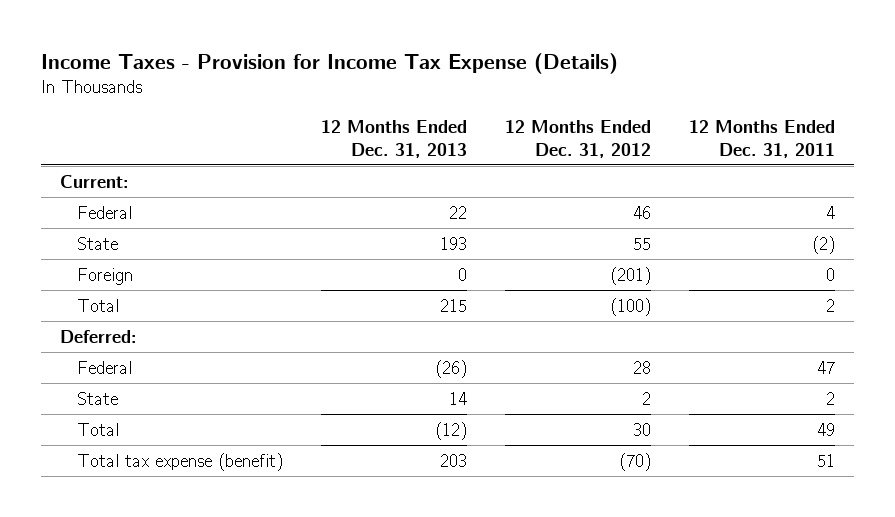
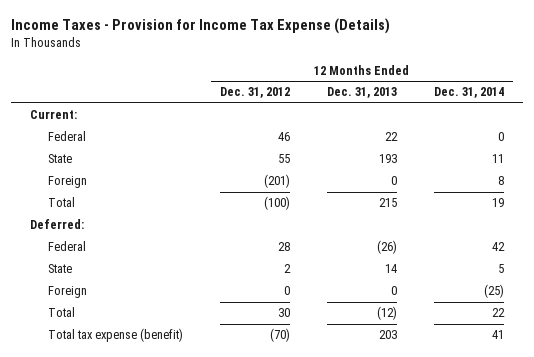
[689,119,836,158] 12 Months Ended Dec. 31, 2011 -> none
none -> [434,87,505,99] Dec. 31, 2014
none -> [48,286,88,299] Foreign

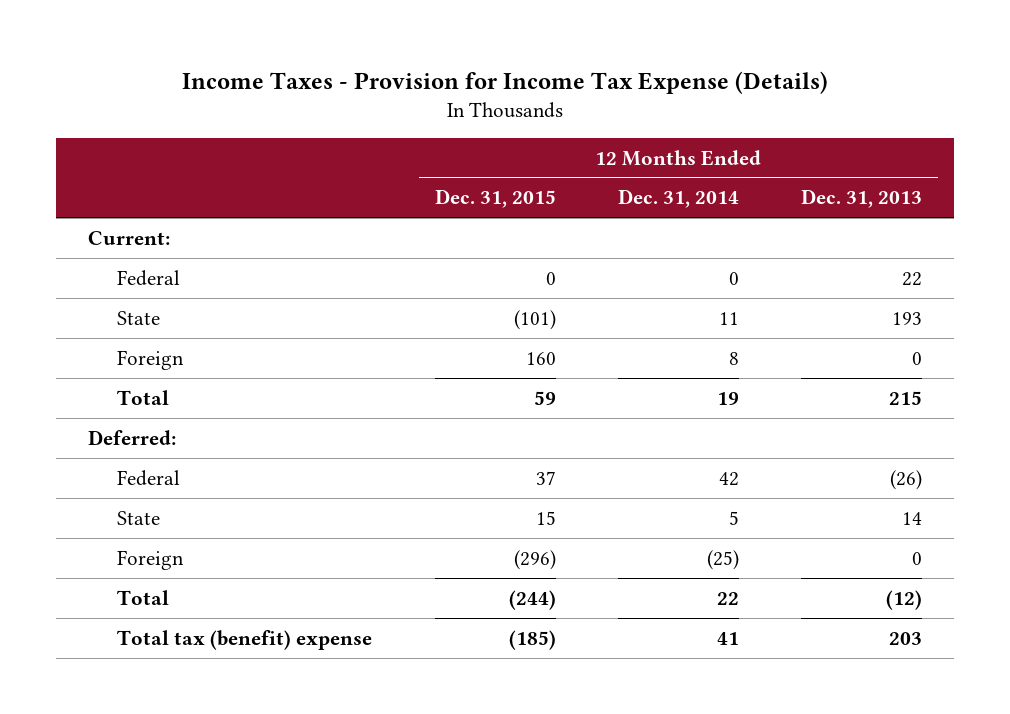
[220,87,291,99] Dec. 31, 2012 -> none
none -> [434,189,556,209] Dec. 31, 2015
[48,328,184,343] Total tax expense (benefit) -> [117,629,373,650] Total tax (benefit) expense

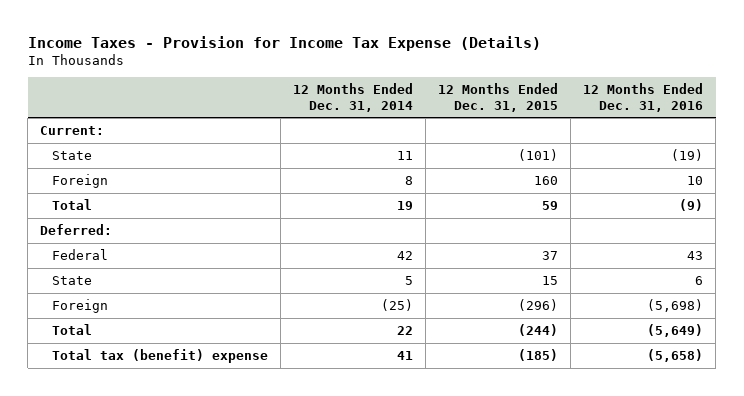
[801,189,923,209] Dec. 31, 2013 -> none
none -> [583,83,704,112] 12 Months Ended Dec. 31, 2016
[117,269,181,286] Federal -> none

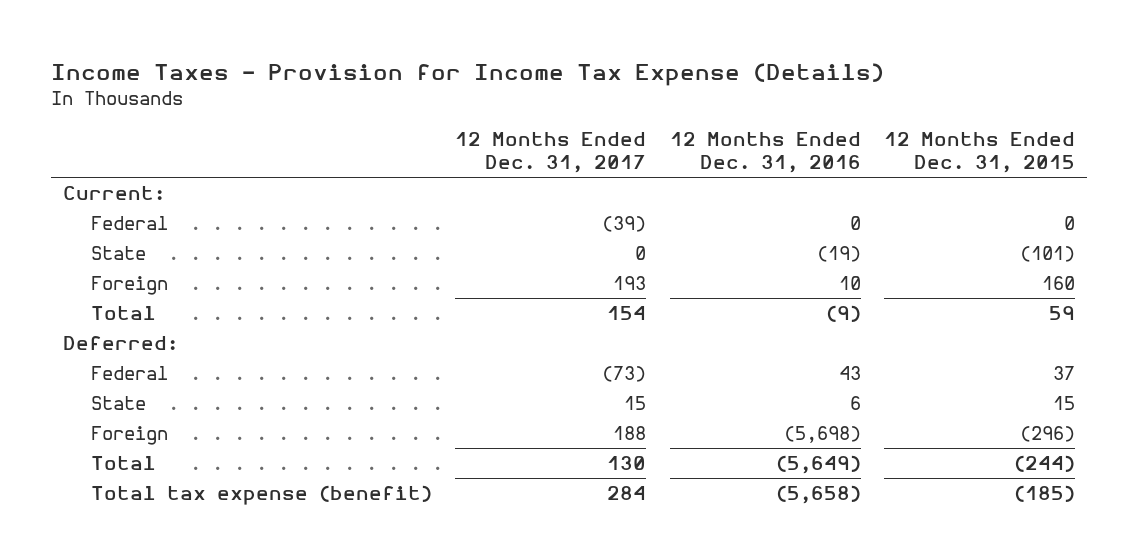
[293,83,414,112] 12 Months Ended Dec. 31, 2014 -> none
none -> [455,131,647,174] 12 Months Ended Dec. 31, 2017
none -> [90,216,168,231] Federal
[52,349,269,364] Total tax (benefit) expense -> [90,485,432,506] Total tax expense (benefit)

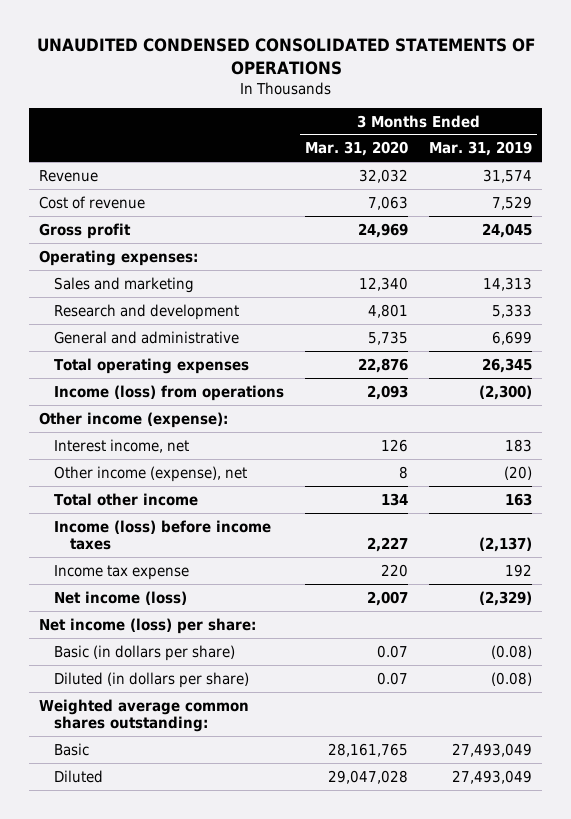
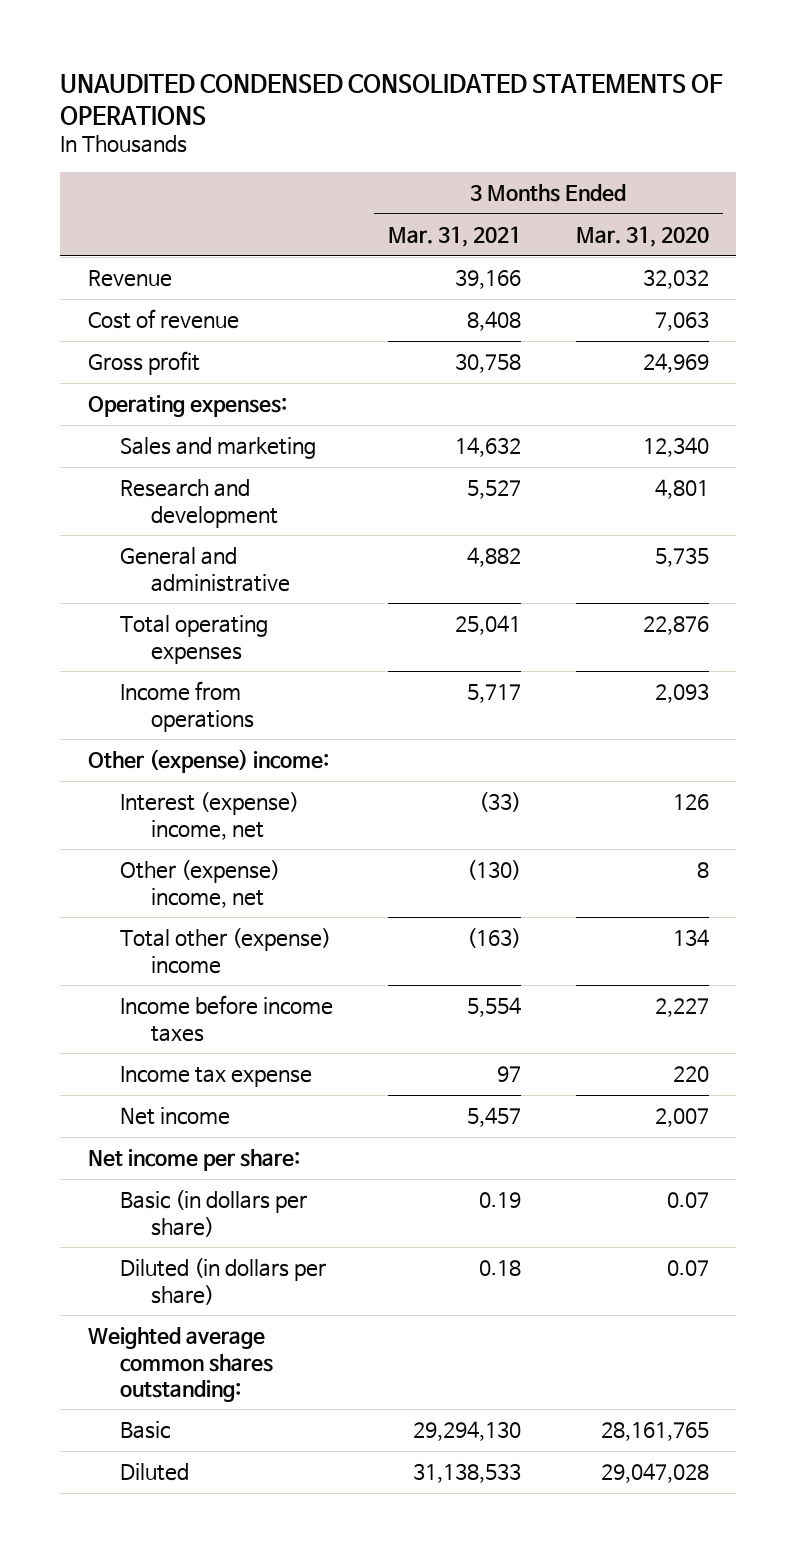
[428,141,532,157] Mar. 31, 2019 -> none
none -> [387,226,521,248] Mar. 31, 2021
[54,384,285,401] Income (loss) from operations -> [119,681,255,732] Income from operations
[39,411,229,428] Other income (expense): -> [87,749,329,774] Other (expense) income:
[54,438,190,453] Interest income, net -> [119,792,299,840] Interest (expense) income, net
[54,465,248,482] Other income (expense), net -> [119,860,280,908] Other (expense) income, net
[54,492,199,506] Total other income -> [119,928,331,974] Total other (expense) income
[54,519,272,550] Income (loss) before income taxes -> [119,995,333,1042] Income before income taxes
[54,590,188,605] Net income (loss) -> [119,1107,230,1126] Net income
[39,617,257,634] Net income (loss) per share: -> [87,1149,300,1172] Net income per share:

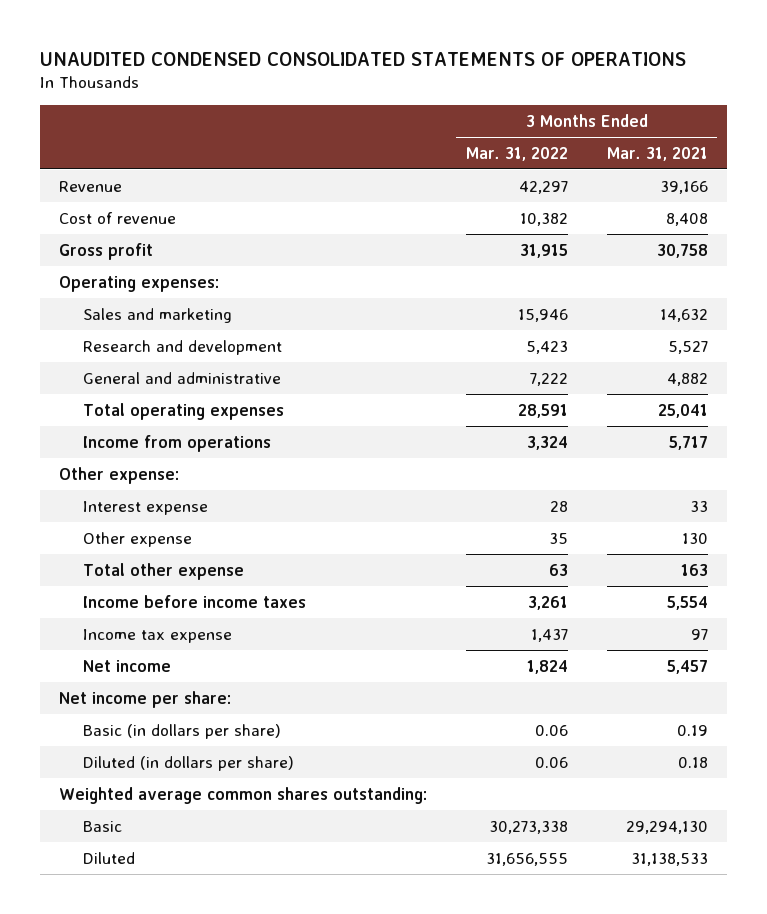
[575,226,709,248] Mar. 31, 2020 -> none
none -> [465,146,568,161] Mar. 31, 2022
[87,749,329,774] Other (expense) income: -> [58,466,179,484] Other expense:
[119,792,299,840] Interest (expense) income, net -> [82,500,208,515] Interest expense
[478,792,521,813] (33) -> [689,500,708,512] 33
[119,860,280,908] Other (expense) income, net -> [82,531,192,547] Other expense
[466,860,521,881] (130) -> [681,532,708,544] 130
[119,928,331,974] Total other (expense) income -> [82,562,244,580] Total other expense
[466,928,521,949] (163) -> [680,563,708,576] 163

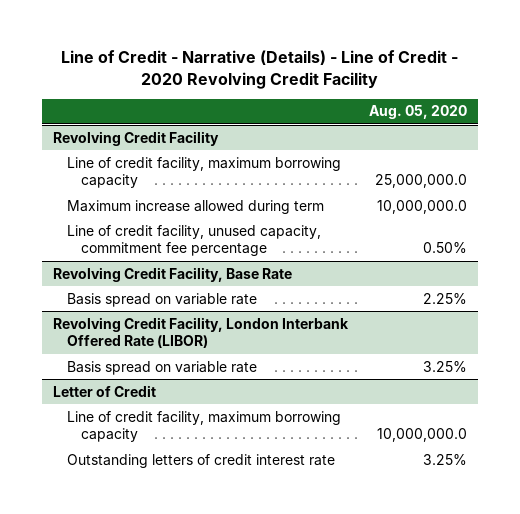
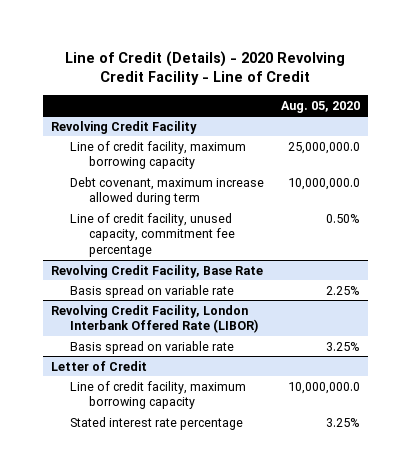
[60,50,458,89] Line of Credit - Narrative (Details) - Line of Credit - 2020 Revolving Credit Facility -> [65,50,346,86] Line of Credit (Details) - 2020 Revolving Credit Facility - Line of Credit
[66,199,324,214] Maximum increase allowed during term -> [69,176,264,206] Debt covenant, maximum increase allowed during term
[66,453,335,468] Outstanding letters of credit interest rate -> [69,416,243,430] Stated interest rate percentage

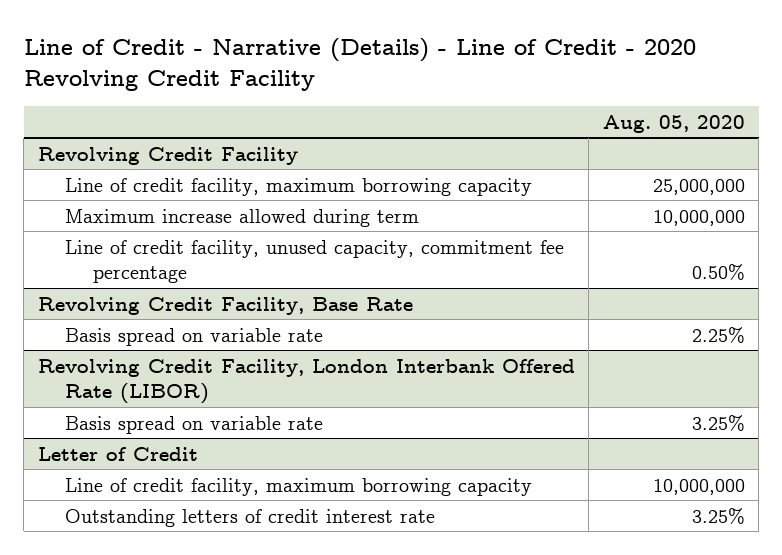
[65,50,346,86] Line of Credit (Details) - 2020 Revolving Credit Facility - Line of Credit -> [23,37,696,91] Line of Credit - Narrative (Details) - Line of Credit - 2020 Revolving Credit Facility
[287,141,360,154] 25,000,000.0 -> [652,178,745,195] 25,000,000
[69,176,264,206] Debt covenant, maximum increase allowed during term -> [65,208,420,227] Maximum increase allowed during term
[287,177,360,190] 10,000,000.0 -> [652,209,745,226] 10,000,000
[287,381,360,394] 10,000,000.0 -> [652,478,745,495] 10,000,000
[69,416,243,430] Stated interest rate percentage -> [65,508,436,527] Outstanding letters of credit interest rate

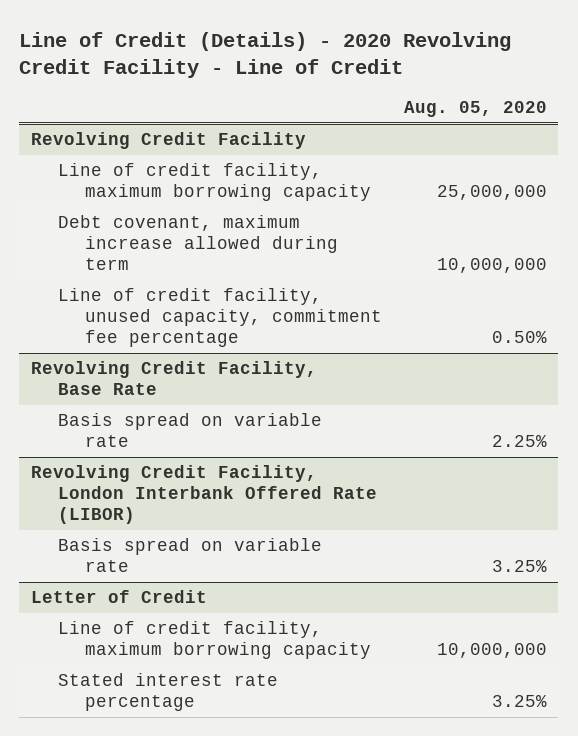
[23,37,696,91] Line of Credit - Narrative (Details) - Line of Credit - 2020 Revolving Credit Facility -> [19,31,512,79] Line of Credit (Details) - 2020 Revolving Credit Facility - Line of Credit
[65,208,420,227] Maximum increase allowed during term -> [57,215,338,271] Debt covenant, maximum increase allowed during term
[65,508,436,527] Outstanding letters of credit interest rate -> [57,673,278,712] Stated interest rate percentage

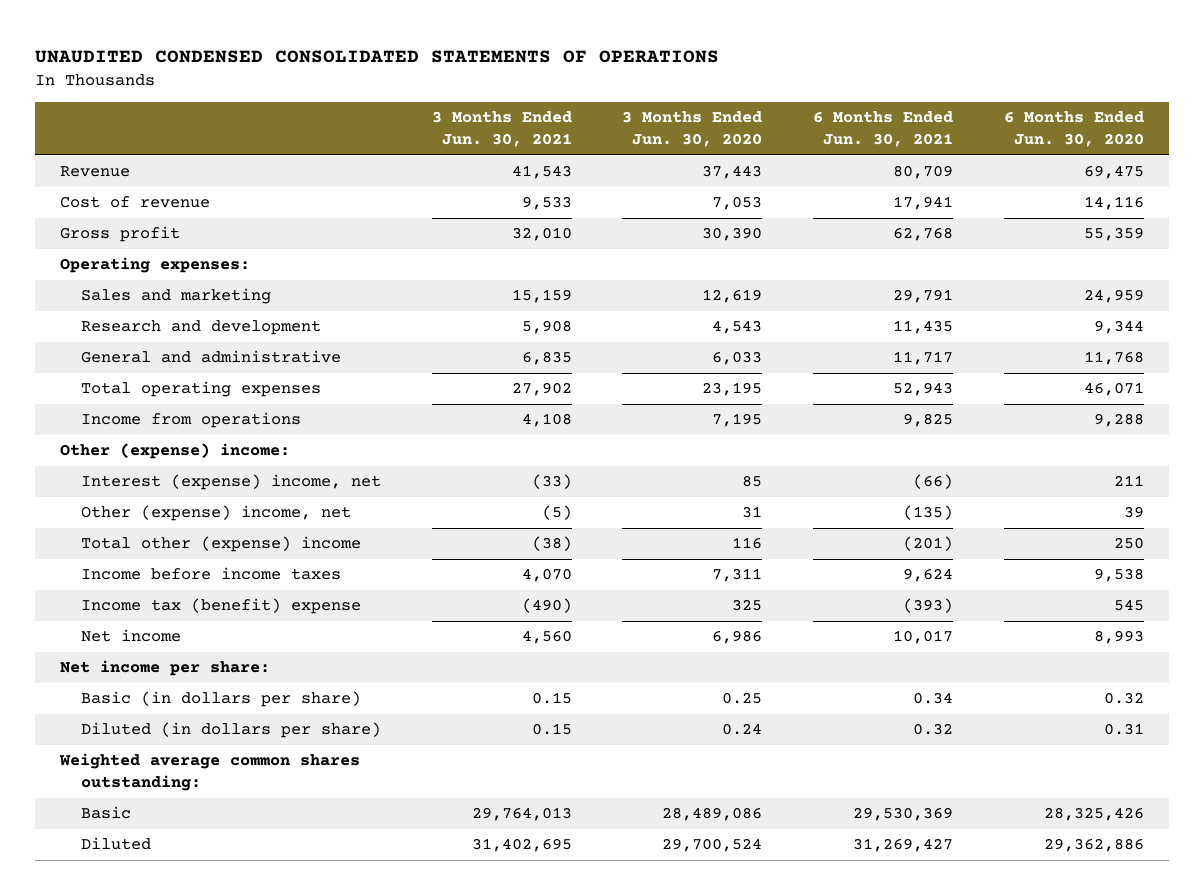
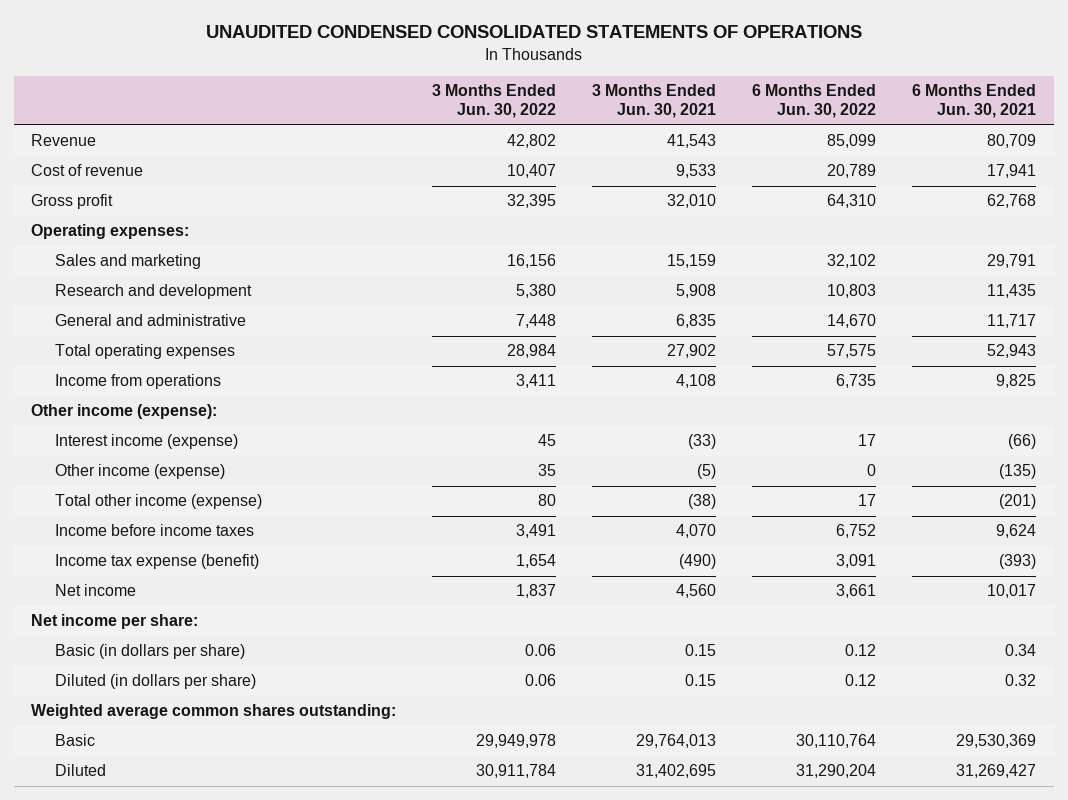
[622,111,763,148] 3 Months Ended Jun. 30, 2020 -> none
[1003,111,1144,148] 6 Months Ended Jun. 30, 2020 -> none
none -> [432,84,557,119] 3 Months Ended Jun. 30, 2022
none -> [752,84,877,119] 6 Months Ended Jun. 30, 2022
[60,443,291,460] Other (expense) income: -> [31,404,218,420] Other income (expense):
[81,474,382,491] Interest (expense) income, net -> [54,434,238,450] Interest income (expense)
[81,505,352,522] Other (expense) income, net -> [54,464,225,480] Other income (expense)
[81,536,362,553] Total other (expense) income -> [54,494,262,510] Total other income (expense)
[81,598,362,615] Income tax (benefit) expense -> [54,554,259,570] Income tax expense (benefit)

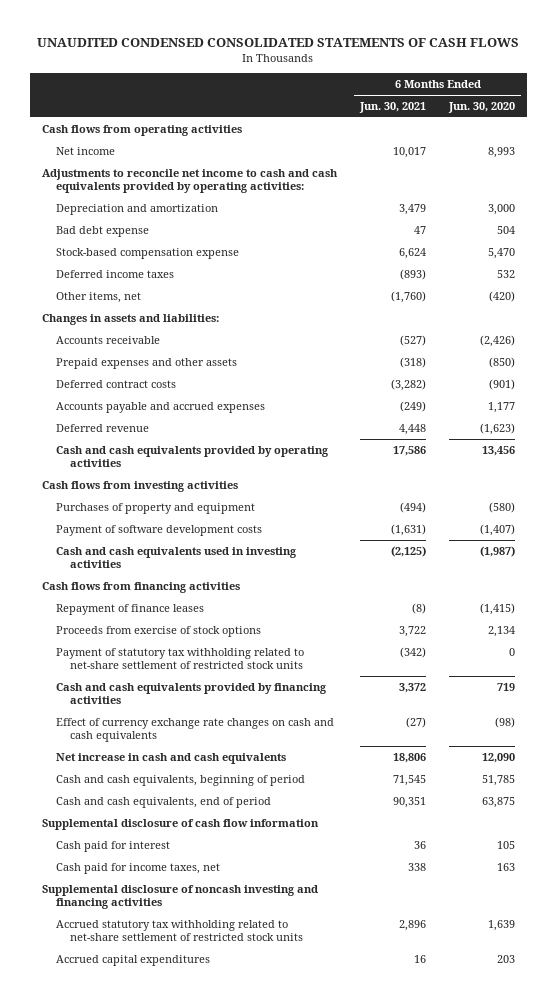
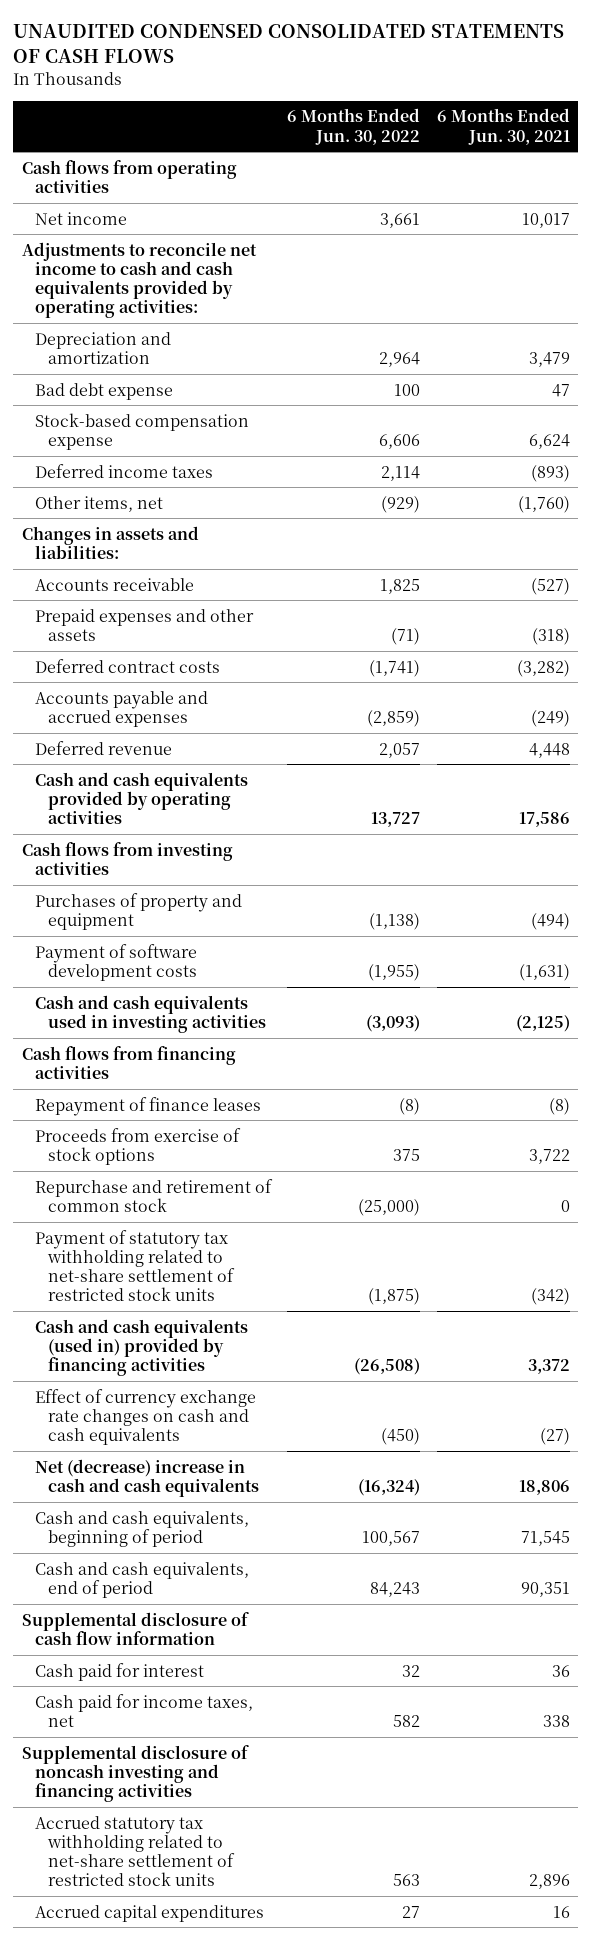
[448,101,516,113] Jun. 30, 2020 -> none
none -> [287,108,421,145] 6 Months Ended Jun. 30, 2022
none -> [34,1178,273,1212] Repurchase and retirement of common stock
[55,682,327,705] Cash and cash equivalents provided by financing activities -> [34,1318,248,1377] Cash and cash equivalents (used in) provided by financing activities
[55,752,286,764] Net increase in cash and cash equivalents -> [34,1458,259,1497] Net (decrease) increase in cash and cash equivalents

